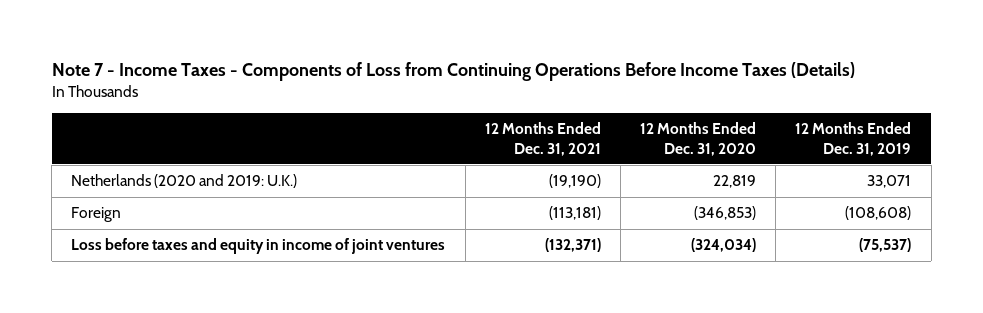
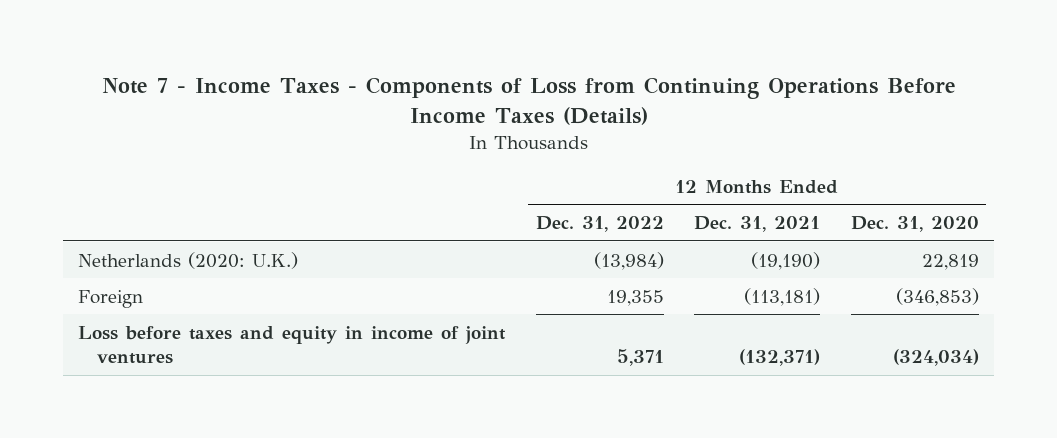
[795,122,912,156] 12 Months Ended Dec. 31, 2019 -> none
none -> [535,216,664,233] Dec. 31, 2022
[71,174,298,189] Netherlands (2020 and 2019: U.K.) -> [78,251,299,269] Netherlands (2020: U.K.)

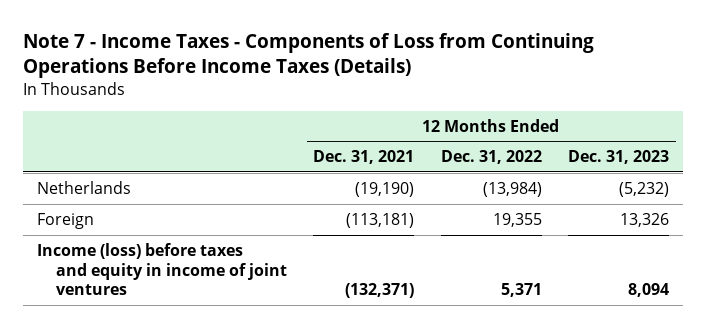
[850,216,979,233] Dec. 31, 2020 -> none
none -> [568,150,670,165] Dec. 31, 2023
[78,251,299,269] Netherlands (2020: U.K.) -> [36,180,131,194] Netherlands
[78,325,507,365] Loss before taxes and equity in income of joint ventures -> [36,242,287,296] Income (loss) before taxes and equity in income of joint ventures

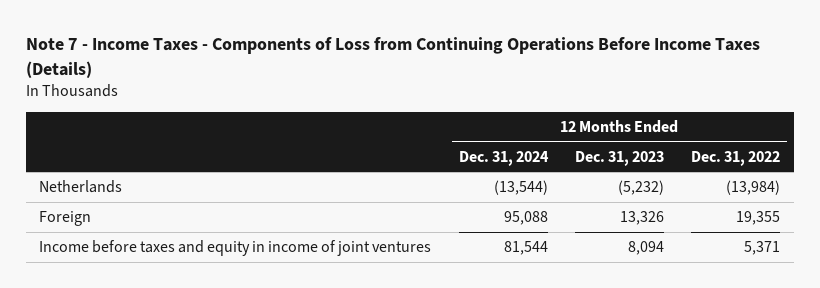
[313,150,415,165] Dec. 31, 2021 -> none
none -> [458,150,549,166] Dec. 31, 2024
[36,242,287,296] Income (loss) before taxes and equity in income of joint ventures -> [39,239,432,256] Income before taxes and equity in income of joint ventures

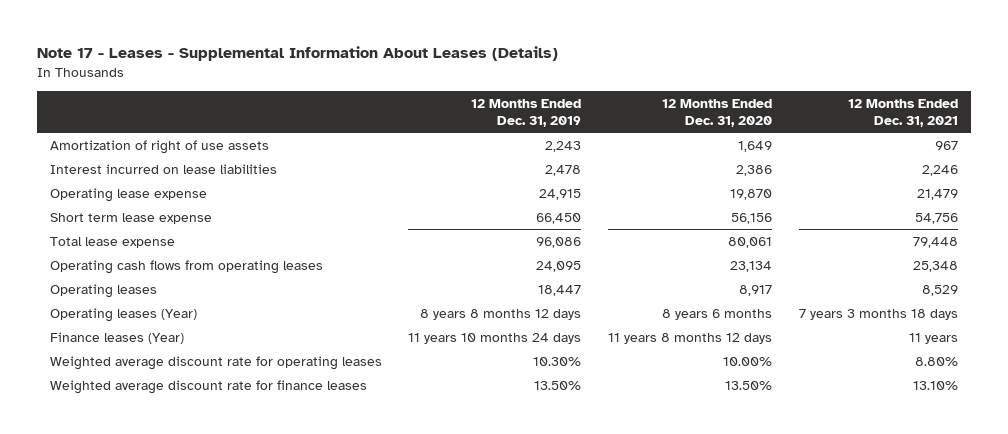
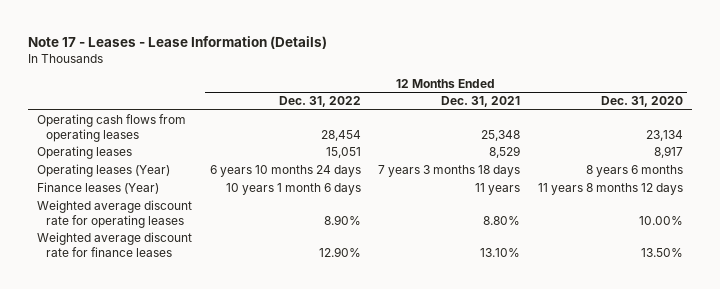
[36,46,558,62] Note 17 - Leases - Supplemental Information About Leases (Details) -> [28,35,328,49] Note 17 - Leases - Lease Information (Details)
[471,98,582,127] 12 Months Ended Dec. 31, 2019 -> none
none -> [278,96,361,108] Dec. 31, 2022
[49,139,269,154] Amortization of right of use assets -> none
[49,163,277,174] Interest incurred on lease liabilities -> none
[49,187,207,202] Operating lease expense -> none
[49,212,212,224] Short term lease expense -> none
[49,236,175,248] Total lease expense -> none

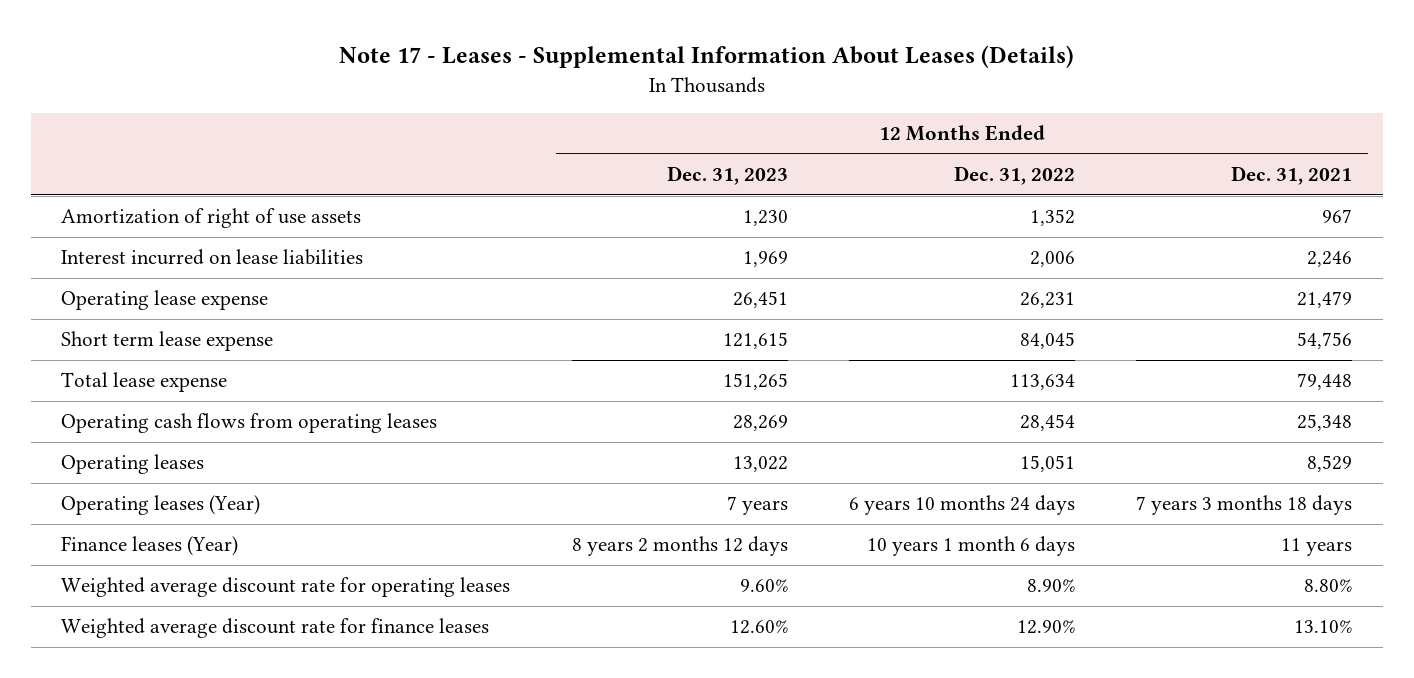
[28,35,328,49] Note 17 - Leases - Lease Information (Details) -> [338,45,1074,69] Note 17 - Leases - Supplemental Information About Leases (Details)
[600,96,683,108] Dec. 31, 2020 -> none
none -> [666,166,788,186] Dec. 31, 2023
none -> [61,208,362,229] Amortization of right of use assets
none -> [61,249,364,266] Interest incurred on lease liabilities
none -> [61,290,269,311] Operating lease expense
none -> [61,331,274,352] Short term lease expense
none -> [61,372,228,393] Total lease expense

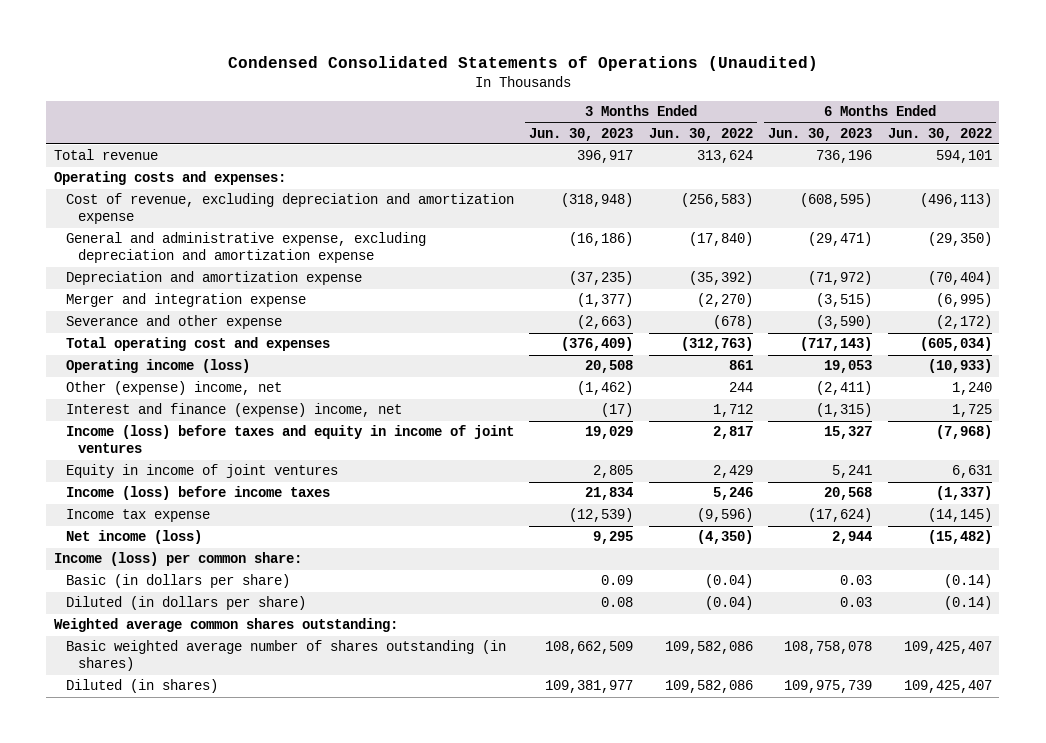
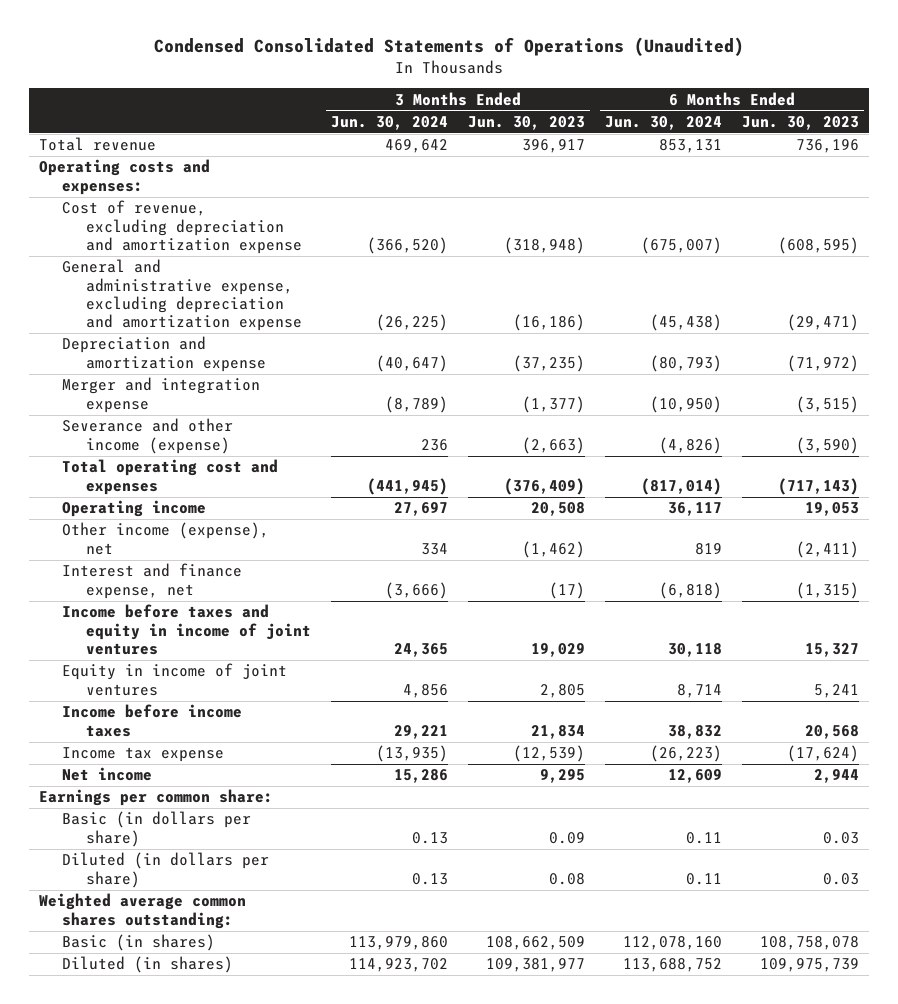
[648,127,753,141] Jun. 30, 2022 -> none
[887,127,992,141] Jun. 30, 2022 -> none
none -> [330,116,448,131] Jun. 30, 2024
none -> [605,116,723,131] Jun. 30, 2024
[65,315,282,330] Severance and other expense -> [62,418,234,454] Severance and other income (expense)
[65,359,250,374] Operating income (loss) -> [62,500,207,518] Operating income
[65,381,282,396] Other (expense) income, net -> [62,522,270,555] Other income (expense), net
[65,403,402,418] Interest and finance (expense) income, net -> [62,563,243,599] Interest and finance expense, net
[65,425,514,454] Income (loss) before taxes and equity in income of joint ventures -> [62,604,311,656] Income before taxes and equity in income of joint ventures
[65,486,330,501] Income (loss) before income taxes -> [62,704,243,737] Income before income taxes
[65,530,202,545] Net income (loss) -> [62,767,153,782] Net income
[54,552,303,567] Income (loss) per common share: -> [38,789,273,807] Earnings per common share:
[65,640,506,672] Basic weighted average number of shares outstanding (in shares) -> [62,934,216,952] Basic (in shares)

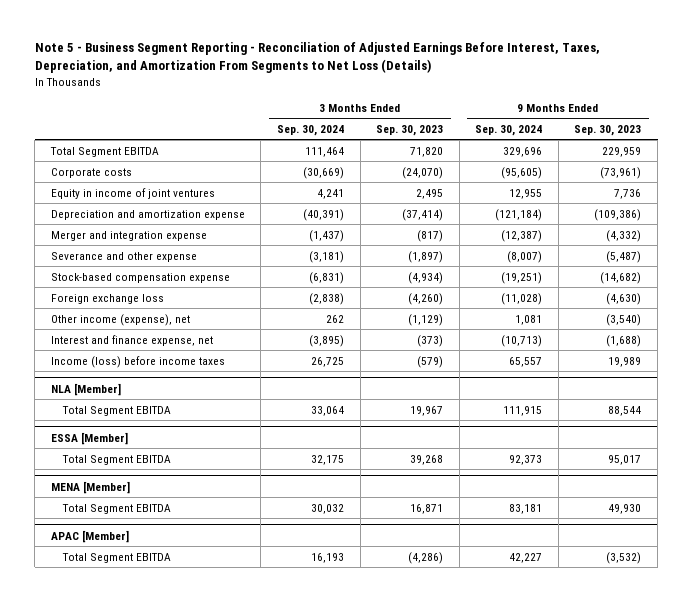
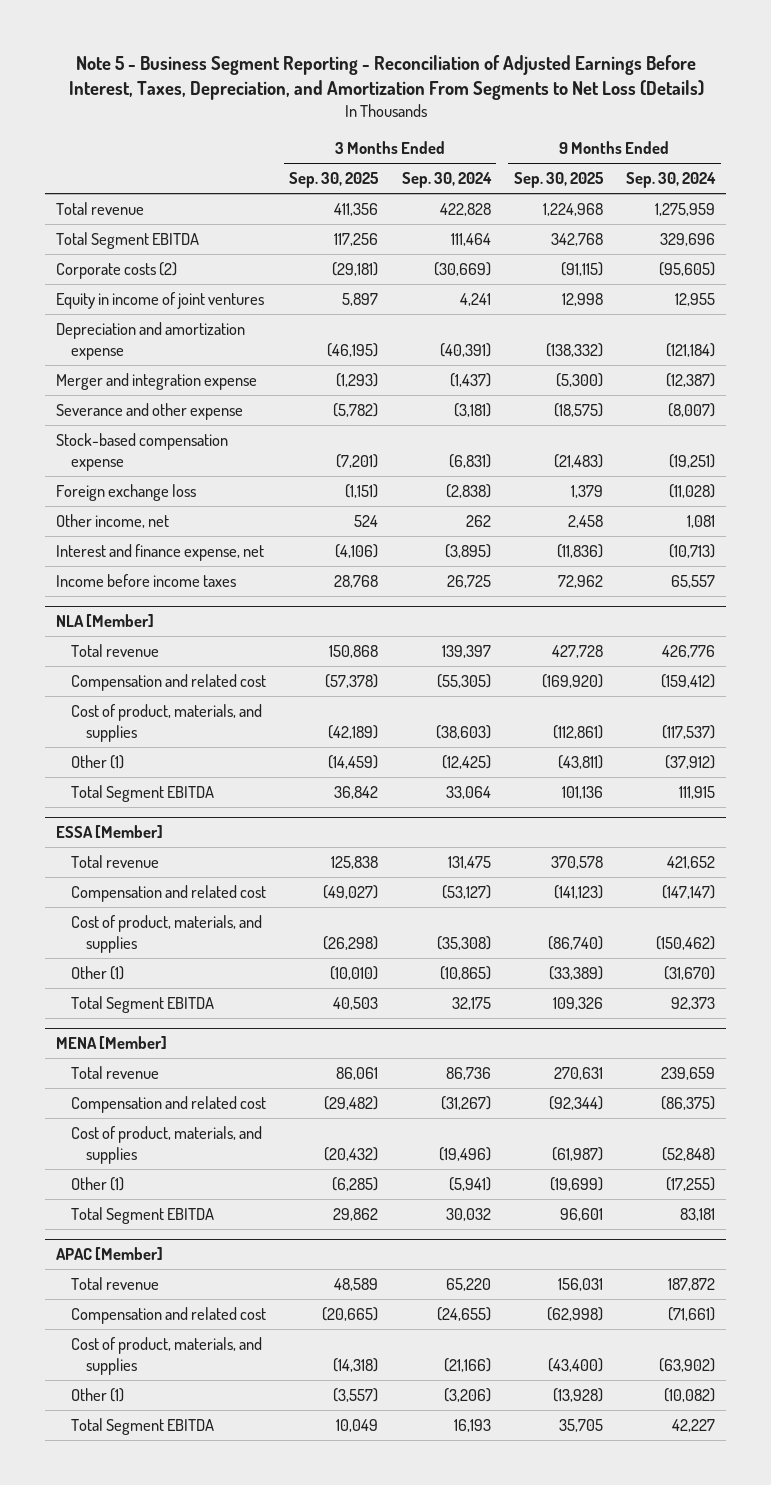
[376,124,444,136] Sep. 30, 2023 -> none
[574,124,642,136] Sep. 30, 2023 -> none
none -> [289,172,380,189] Sep. 30, 2025
none -> [513,172,604,189] Sep. 30, 2025
none -> [56,201,145,215] Total revenue
[50,167,132,178] Corporate costs -> [56,261,178,279] Corporate costs (2)
[50,313,190,326] Other income (expense), net -> [56,513,170,528] Other income, net
[50,355,225,368] Income (loss) before income taxes -> [56,573,237,587] Income before income taxes
none -> [71,643,160,657] Total revenue
none -> [71,673,267,691] Compensation and related cost
none -> [71,703,263,742] Cost of product, materials, and supplies
none -> [71,754,125,769] Other (1)
none -> [71,854,160,868] Total revenue
none -> [71,884,267,902] Compensation and related cost
none -> [71,914,263,953] Cost of product, materials, and supplies
none -> [71,965,125,980] Other (1)
none -> [71,1065,160,1079] Total revenue
none -> [71,1095,267,1113] Compensation and related cost
none -> [71,1125,263,1164] Cost of product, materials, and supplies
none -> [71,1176,125,1191] Other (1)
none -> [71,1276,160,1290] Total revenue
none -> [71,1306,267,1324] Compensation and related cost
none -> [71,1336,263,1375] Cost of product, materials, and supplies
none -> [71,1387,125,1402] Other (1)

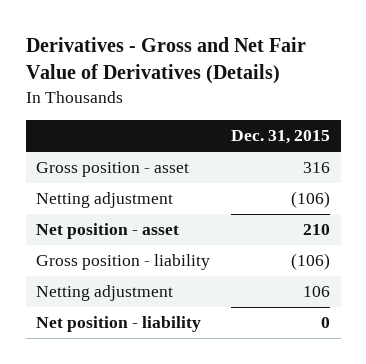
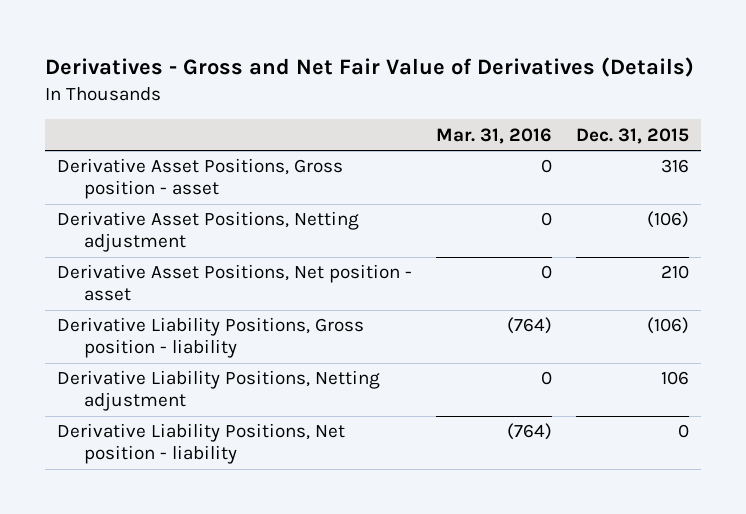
none -> [435,127,552,144] Mar. 31, 2016
[36,162,190,178] Gross position - asset -> [56,158,343,200] Derivative Asset Positions, Gross position - asset
[36,192,174,209] Netting adjustment -> [56,211,359,253] Derivative Asset Positions, Netting adjustment
[36,223,180,240] Net position - asset -> [56,264,412,302] Derivative Asset Positions, Net position - asset
[36,254,211,271] Gross position - liability -> [56,317,364,359] Derivative Liability Positions, Gross position - liability
[36,285,174,302] Netting adjustment -> [56,370,380,412] Derivative Liability Positions, Netting adjustment
[36,316,202,333] Net position - liability -> [56,423,345,465] Derivative Liability Positions, Net position - liability

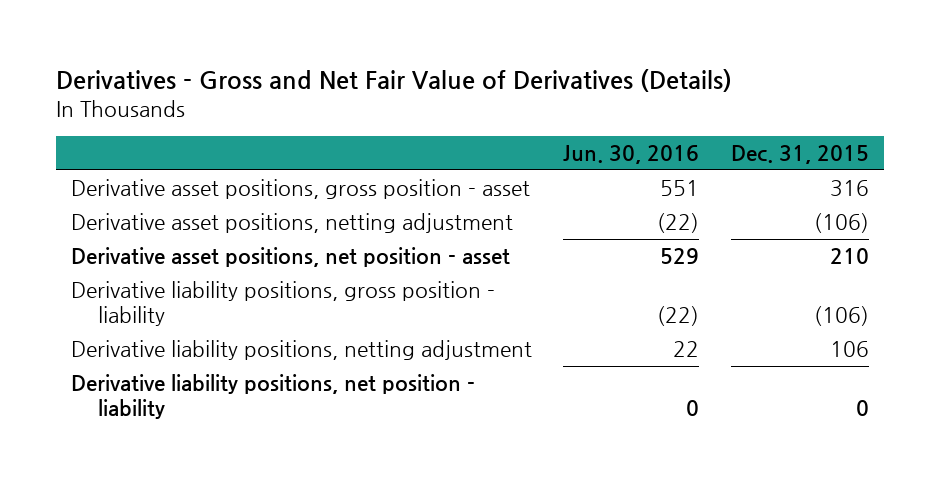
[435,127,552,144] Mar. 31, 2016 -> none
none -> [563,145,700,165] Jun. 30, 2016
[56,158,343,200] Derivative Asset Positions, Gross position - asset -> [71,179,531,200] Derivative asset positions, gross position - asset
[56,211,359,253] Derivative Asset Positions, Netting adjustment -> [71,213,514,234] Derivative asset positions, netting adjustment
[56,264,412,302] Derivative Asset Positions, Net position - asset -> [71,247,511,268] Derivative asset positions, net position - asset
[56,317,364,359] Derivative Liability Positions, Gross position - liability -> [71,281,496,326] Derivative liability positions, gross position - liability
[56,370,380,412] Derivative Liability Positions, Netting adjustment -> [71,340,533,361] Derivative liability positions, netting adjustment
[56,423,345,465] Derivative Liability Positions, Net position - liability -> [71,374,476,419] Derivative liability positions, net position - liability

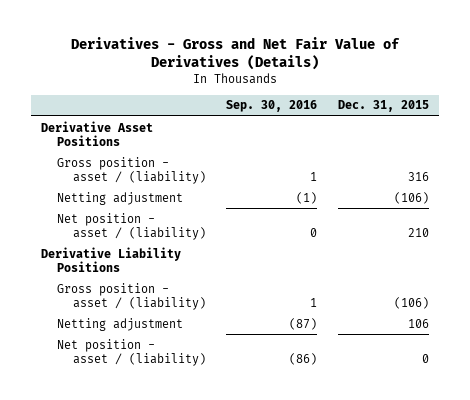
[563,145,700,165] Jun. 30, 2016 -> none
none -> [226,100,318,113] Sep. 30, 2016
none -> [40,120,153,147] Derivative Asset Positions
[71,179,531,200] Derivative asset positions, gross position - asset -> [56,156,207,185] Gross position - asset / (liability)
[71,213,514,234] Derivative asset positions, netting adjustment -> [56,191,183,205] Netting adjustment
[71,247,511,268] Derivative asset positions, net position - asset -> [56,212,207,241] Net position - asset / (liability)
none -> [40,246,181,273] Derivative Liability Positions
[71,281,496,326] Derivative liability positions, gross position - liability -> [56,282,207,311] Gross position - asset / (liability)
[71,340,533,361] Derivative liability positions, netting adjustment -> [56,317,183,331] Netting adjustment
[71,374,476,419] Derivative liability positions, net position - liability -> [56,338,207,367] Net position - asset / (liability)

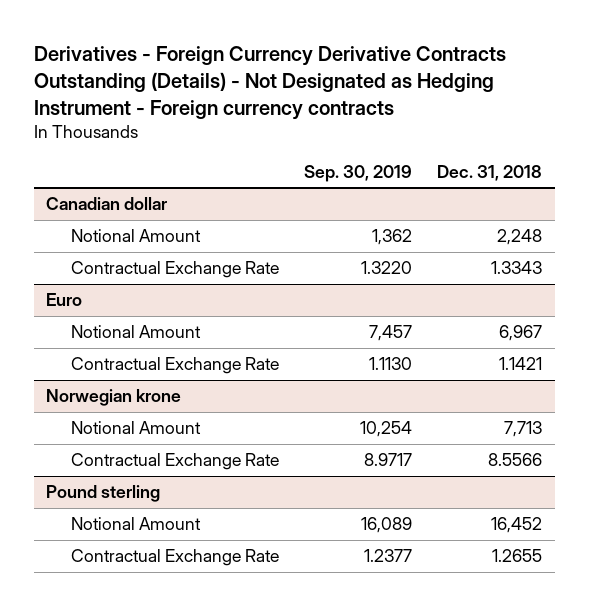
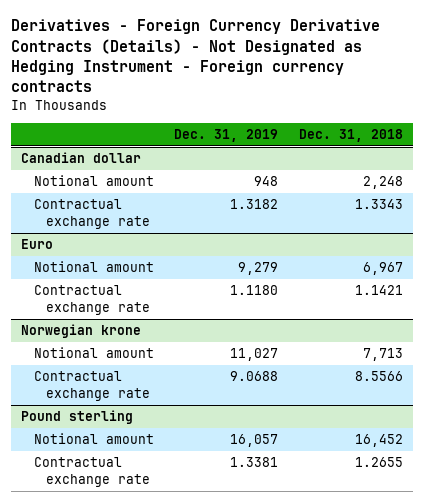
[34,45,507,120] Derivatives - Foreign Currency Derivative Contracts Outstanding (Details) - Not Designated as Hedging Instrument - Foreign currency contracts -> [11,19,381,93] Derivatives - Foreign Currency Derivative Contracts (Details) - Not Designated as Hedging Instrument - Foreign currency contracts
[304,164,413,182] Sep. 30, 2019 -> none
none -> [174,129,279,143] Dec. 31, 2019
[71,229,202,243] Notional Amount -> [33,175,154,187] Notional amount
[71,261,280,279] Contractual Exchange Rate -> [33,199,150,230] Contractual exchange rate
[71,325,202,339] Notional Amount -> [33,261,154,273] Notional amount
[71,357,280,375] Contractual Exchange Rate -> [33,285,150,316] Contractual exchange rate
[71,421,202,435] Notional Amount -> [33,347,154,359] Notional amount
[71,453,280,471] Contractual Exchange Rate -> [33,371,150,402] Contractual exchange rate
[71,517,202,531] Notional Amount -> [33,433,154,445] Notional amount
[71,549,280,567] Contractual Exchange Rate -> [33,457,150,488] Contractual exchange rate

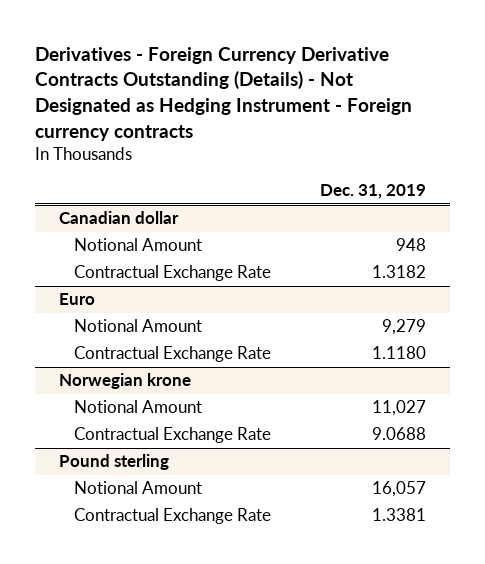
[11,19,381,93] Derivatives - Foreign Currency Derivative Contracts (Details) - Not Designated as Hedging Instrument - Foreign currency contracts -> [34,46,412,142] Derivatives - Foreign Currency Derivative Contracts Outstanding (Details) - Not Designated as Hedging Instrument - Foreign currency contracts
[298,129,403,143] Dec. 31, 2018 -> none
[33,175,154,187] Notional amount -> [74,238,203,252] Notional Amount
[33,199,150,230] Contractual exchange rate -> [74,265,272,282] Contractual Exchange Rate
[33,261,154,273] Notional amount -> [74,319,203,333] Notional Amount
[33,285,150,316] Contractual exchange rate -> [74,346,272,363] Contractual Exchange Rate
[33,347,154,359] Notional amount -> [74,400,203,414] Notional Amount
[33,371,150,402] Contractual exchange rate -> [74,427,272,444] Contractual Exchange Rate
[33,433,154,445] Notional amount -> [74,481,203,495] Notional Amount
[33,457,150,488] Contractual exchange rate -> [74,508,272,525] Contractual Exchange Rate

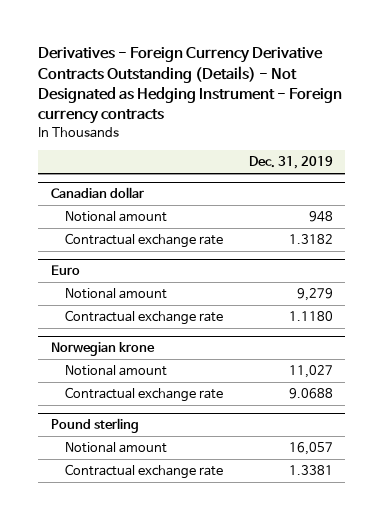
[74,238,203,252] Notional Amount -> [65,211,168,223] Notional amount
[74,265,272,282] Contractual Exchange Rate -> [65,233,224,249] Contractual exchange rate
[74,319,203,333] Notional Amount -> [65,288,168,300] Notional amount
[74,346,272,363] Contractual Exchange Rate -> [65,310,224,326] Contractual exchange rate
[74,400,203,414] Notional Amount -> [65,365,168,377] Notional amount
[74,427,272,444] Contractual Exchange Rate -> [65,387,224,403] Contractual exchange rate
[74,481,203,495] Notional Amount -> [65,442,168,454] Notional amount
[74,508,272,525] Contractual Exchange Rate -> [65,464,224,480] Contractual exchange rate

